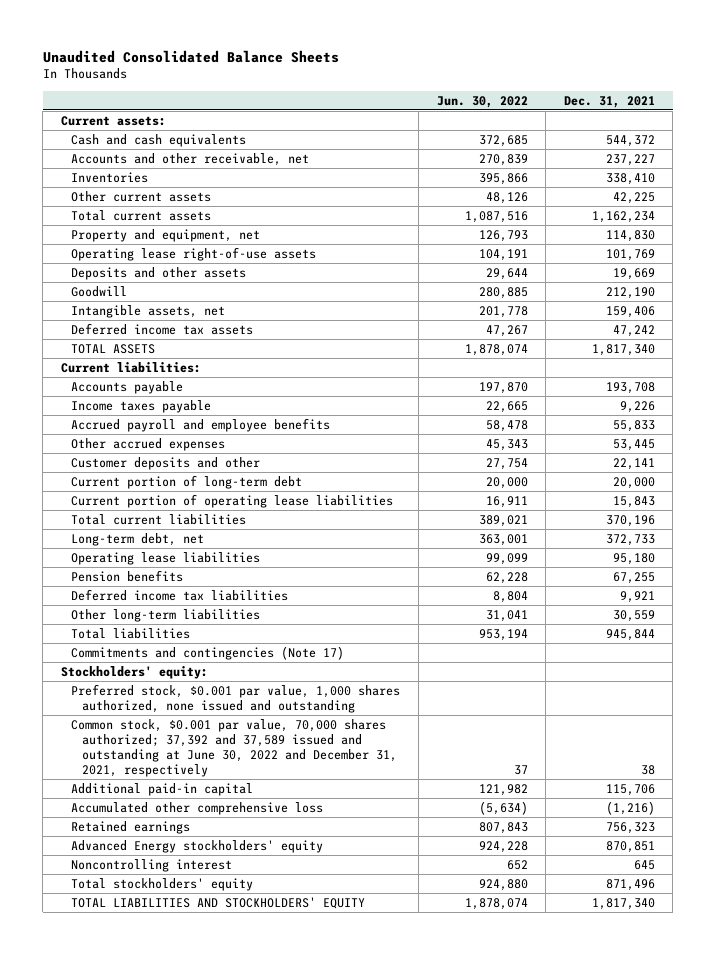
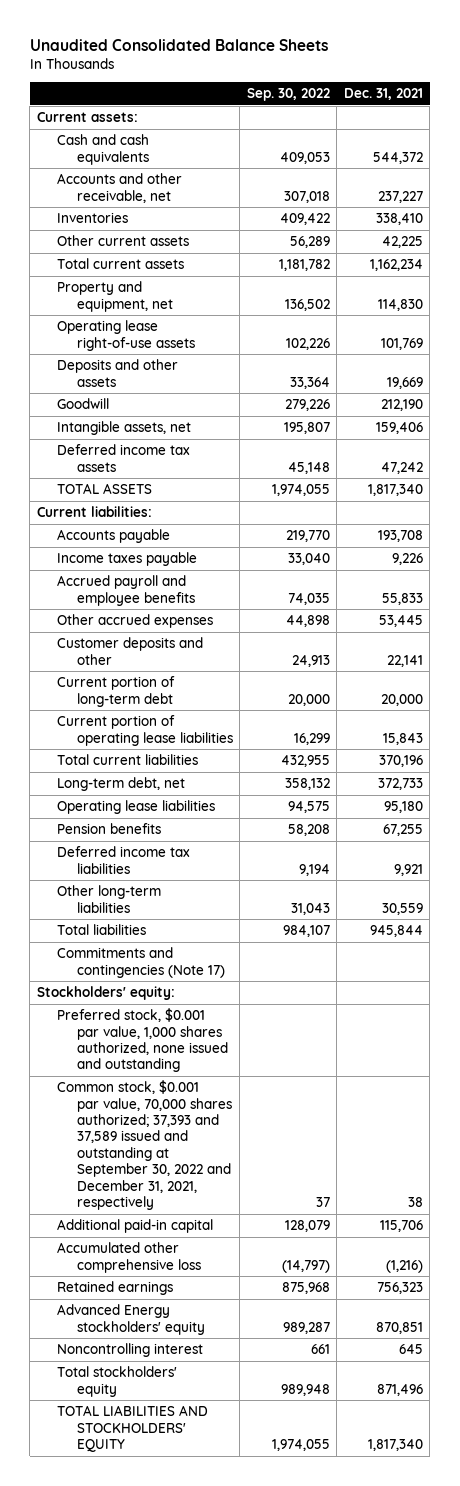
[436,95,528,108] Jun. 30, 2022 -> none
none -> [246,88,330,102] Sep. 30, 2022
[71,718,397,778] Common stock, $0.001 par value, 70,000 shares authorized; 37,392 and 37,589 issued and outstanding at June 30, 2022 and December 31, 2021, respectively -> [56,1080,233,1211] Common stock, $0.001 par value, 70,000 shares authorized; 37,393 and 37,589 issued and outstanding at September 30, 2022 and December 31, 2021, respectively

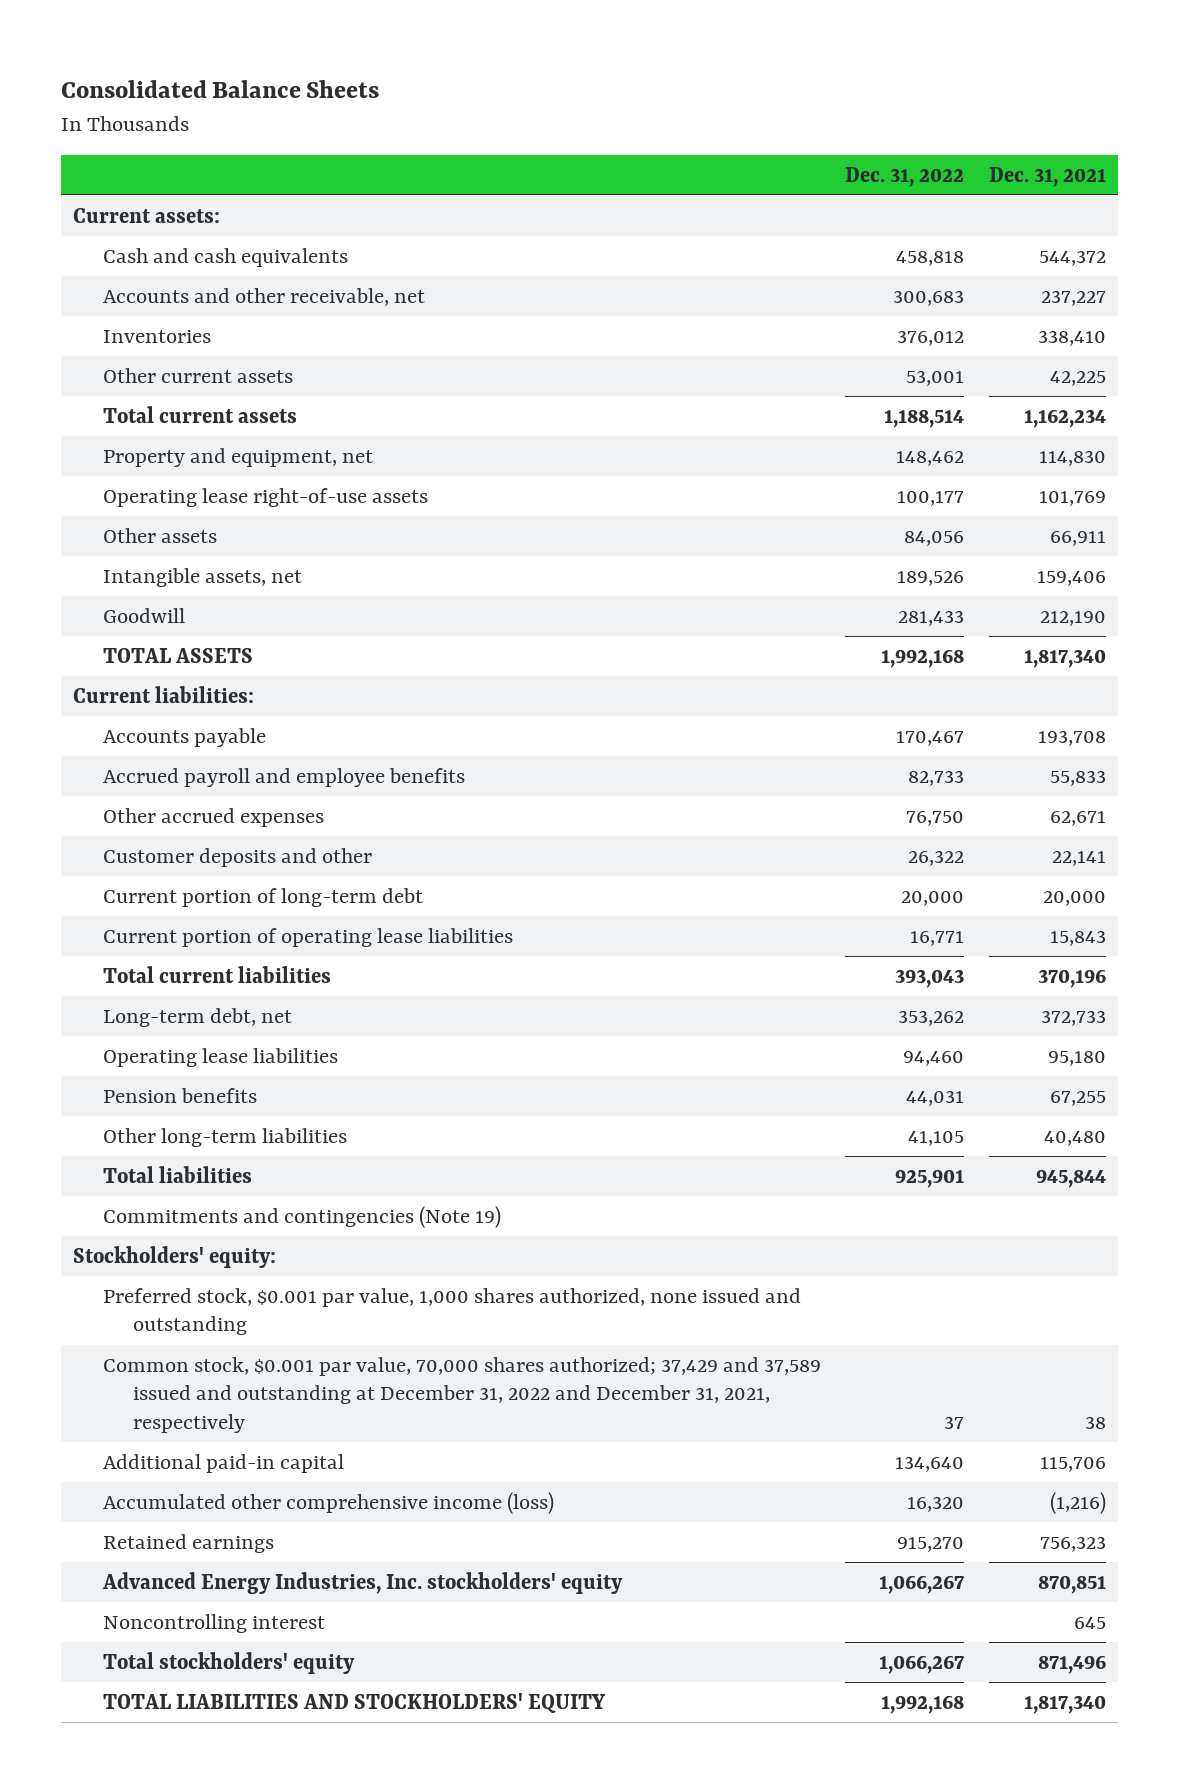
[29,38,328,51] Unaudited Consolidated Balance Sheets -> [60,80,379,99] Consolidated Balance Sheets
[246,88,330,102] Sep. 30, 2022 -> none
none -> [845,166,965,187] Dec. 31, 2022
[56,359,178,387] Deposits and other assets -> [102,528,217,544] Other assets
[386,376,423,389] 19,669 -> [1049,531,1106,547] 66,911
[56,444,190,472] Deferred income tax assets -> none
[56,398,109,410] Goodwill -> [102,608,185,624] Goodwill
[56,552,197,567] Income taxes payable -> none
[378,615,423,628] 53,445 -> [1049,811,1106,827] 62,671
[56,846,190,874] Deferred income tax liabilities -> none
[381,902,423,915] 30,559 -> [1043,1131,1106,1147] 40,480
[56,947,226,978] Commitments and contingencies (Note 17) -> [102,1206,501,1229] Commitments and contingencies (Note 19)
[56,1080,233,1211] Common stock, $0.001 par value, 70,000 shares authorized; 37,393 and 37,589 issued and outstanding at September 30, 2022 and December 31, 2021, respectively -> [102,1357,821,1433] Common stock, $0.001 par value, 70,000 shares authorized; 37,429 and 37,589 issued and outstanding at December 31, 2022 and December 31, 2021, respectively
[56,1242,202,1273] Accumulated other comprehensive loss -> [102,1492,554,1515] Accumulated other comprehensive income (loss)
[56,1304,206,1335] Advanced Energy stockholders' equity -> [101,1572,623,1595] Advanced Energy Industries, Inc. stockholders' equity

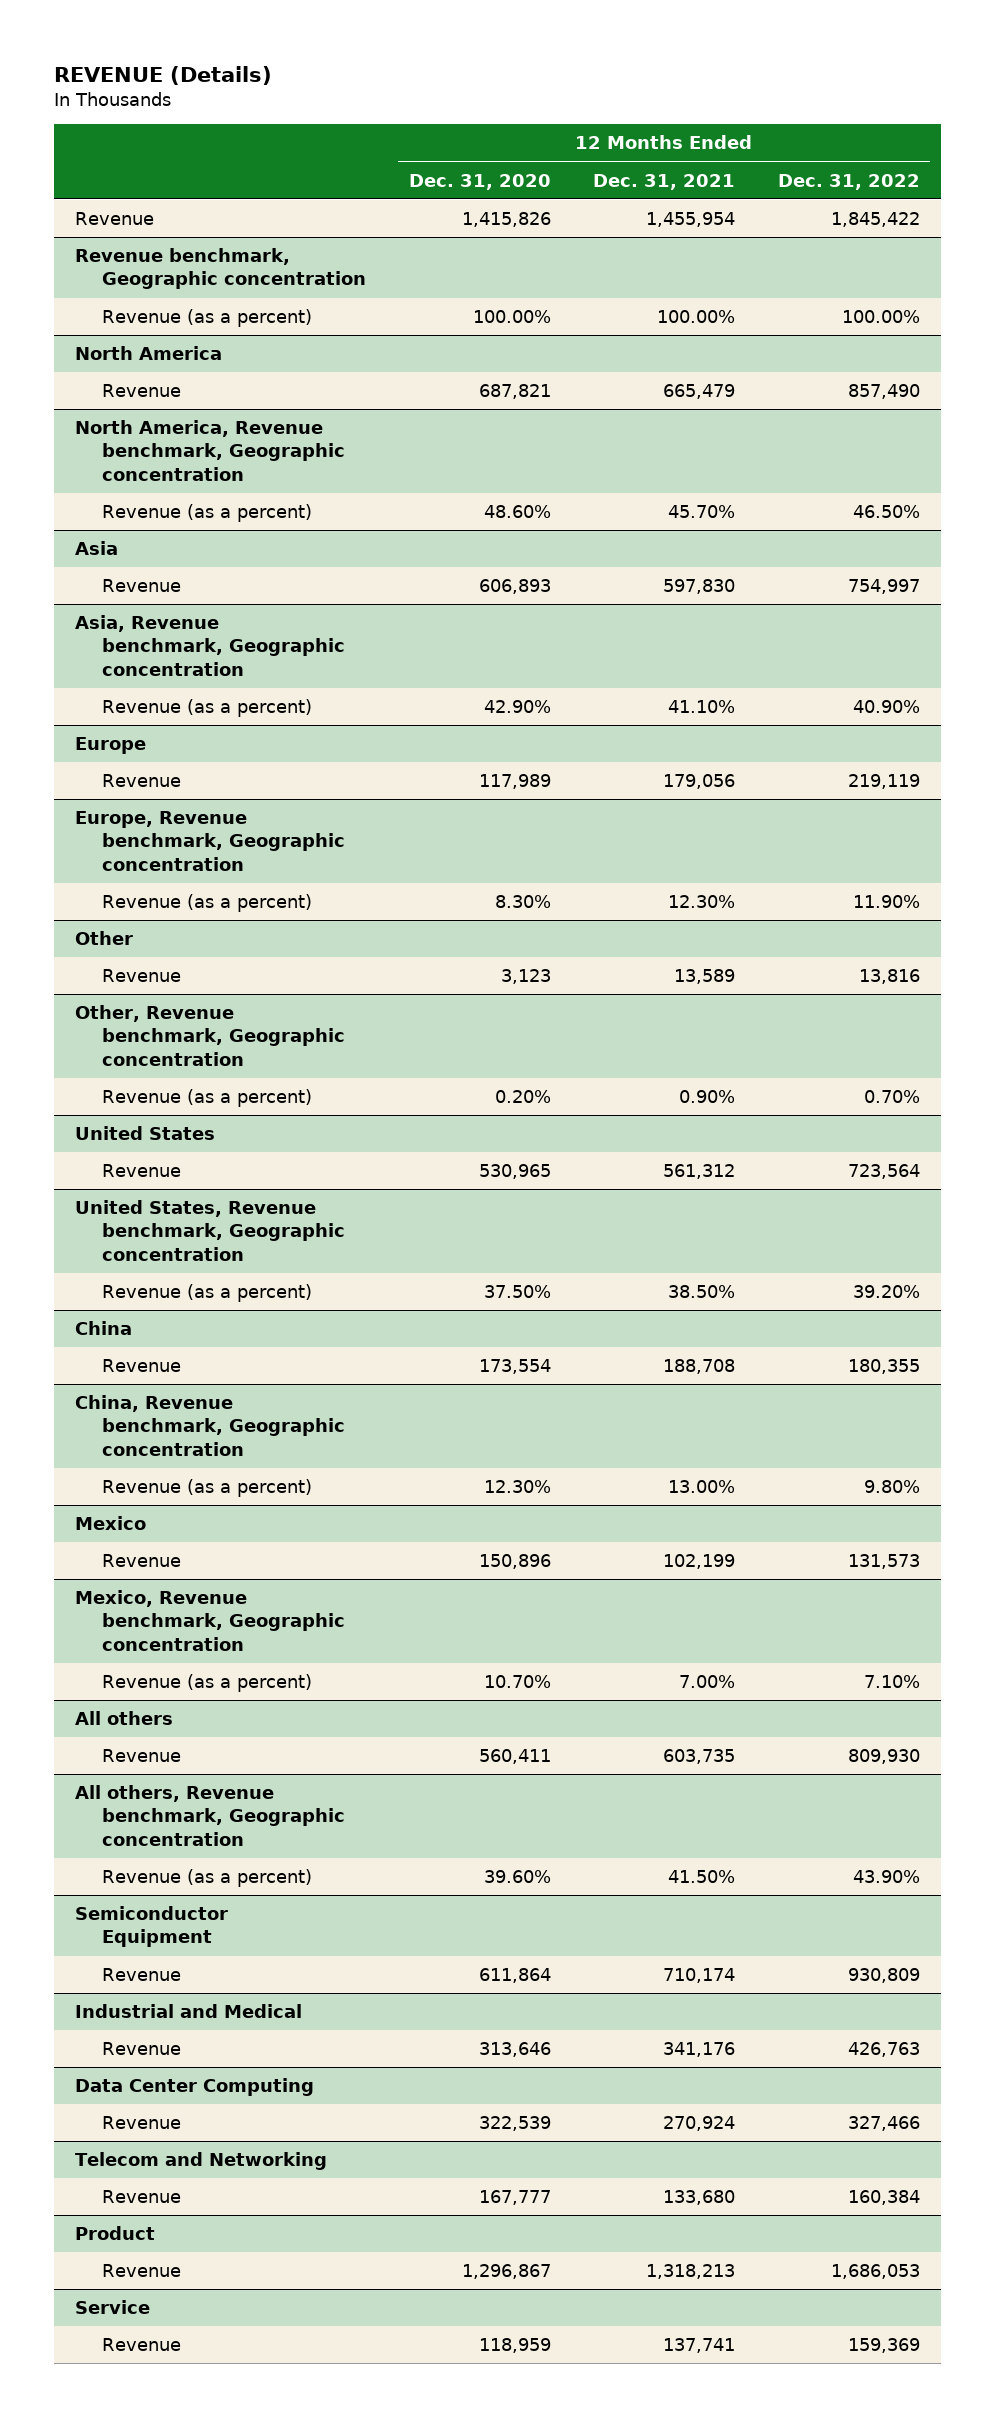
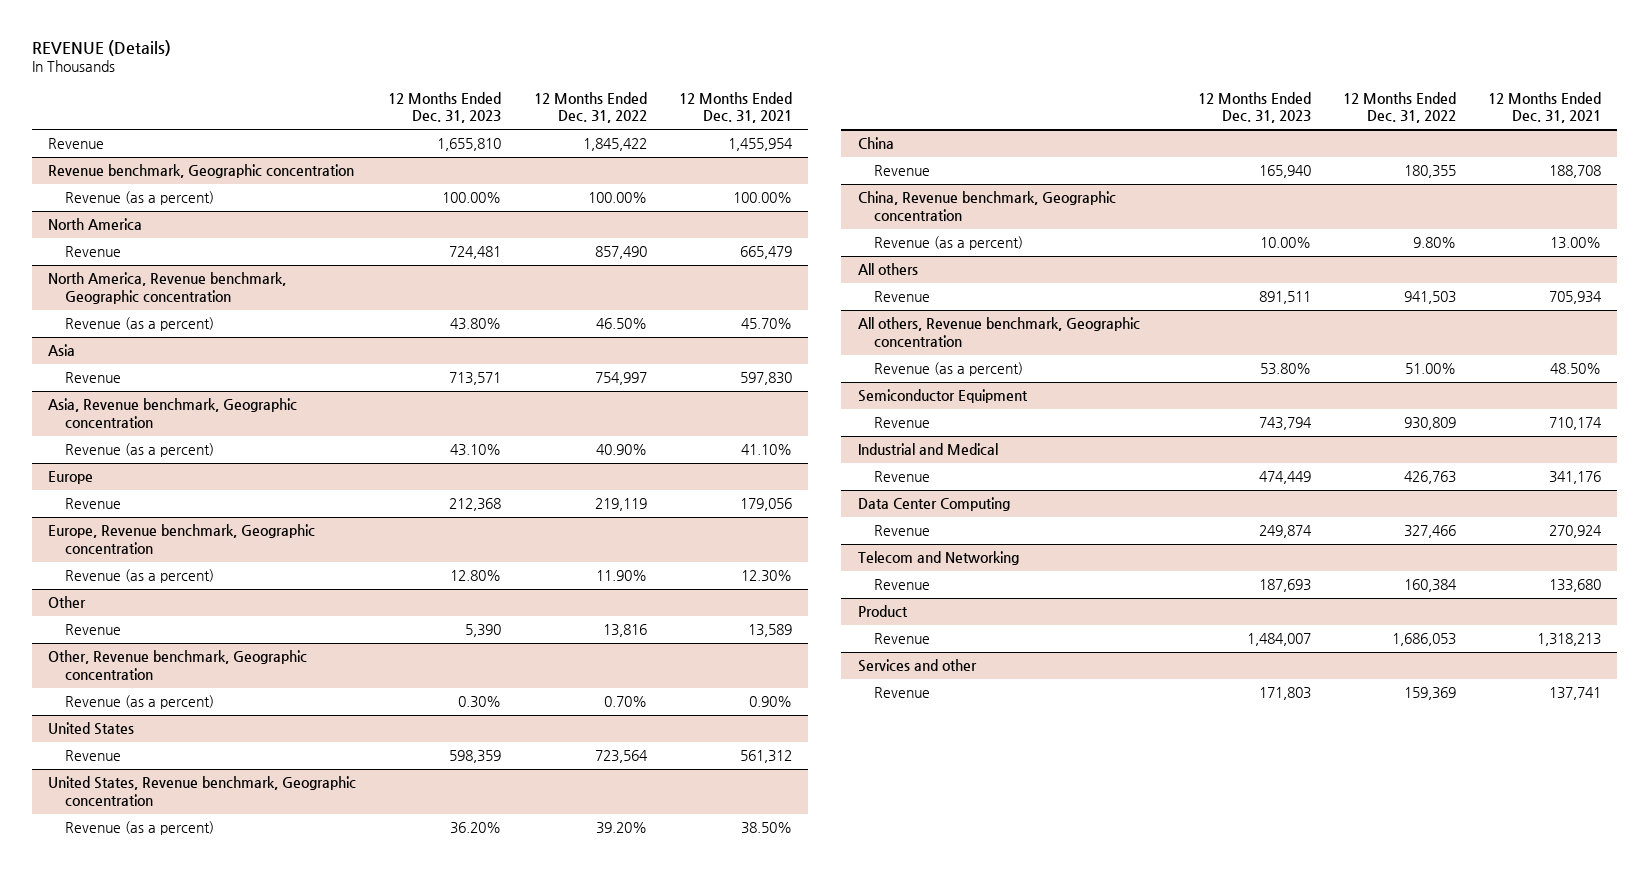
[408,173,551,190] Dec. 31, 2020 -> none
none -> [388,92,502,124] 12 Months Ended Dec. 31, 2023
[75,1516,147,1531] Mexico -> none
[102,1554,182,1568] Revenue -> none
[75,1590,346,1651] Mexico, Revenue benchmark, Geographic concentration -> none
[102,1674,313,1693] Revenue (as a percent) -> none
[663,1749,736,1765] 603,735 -> [1548,291,1602,305] 705,934
[847,1749,920,1765] 809,930 -> [1403,291,1456,305] 941,503
[668,1870,736,1884] 41.50% -> [1549,363,1601,375] 48.50%
[852,1870,920,1884] 43.90% -> [1404,363,1456,375] 51.00%
[75,2300,151,2315] Service -> none
none -> [857,659,977,673] Services and other

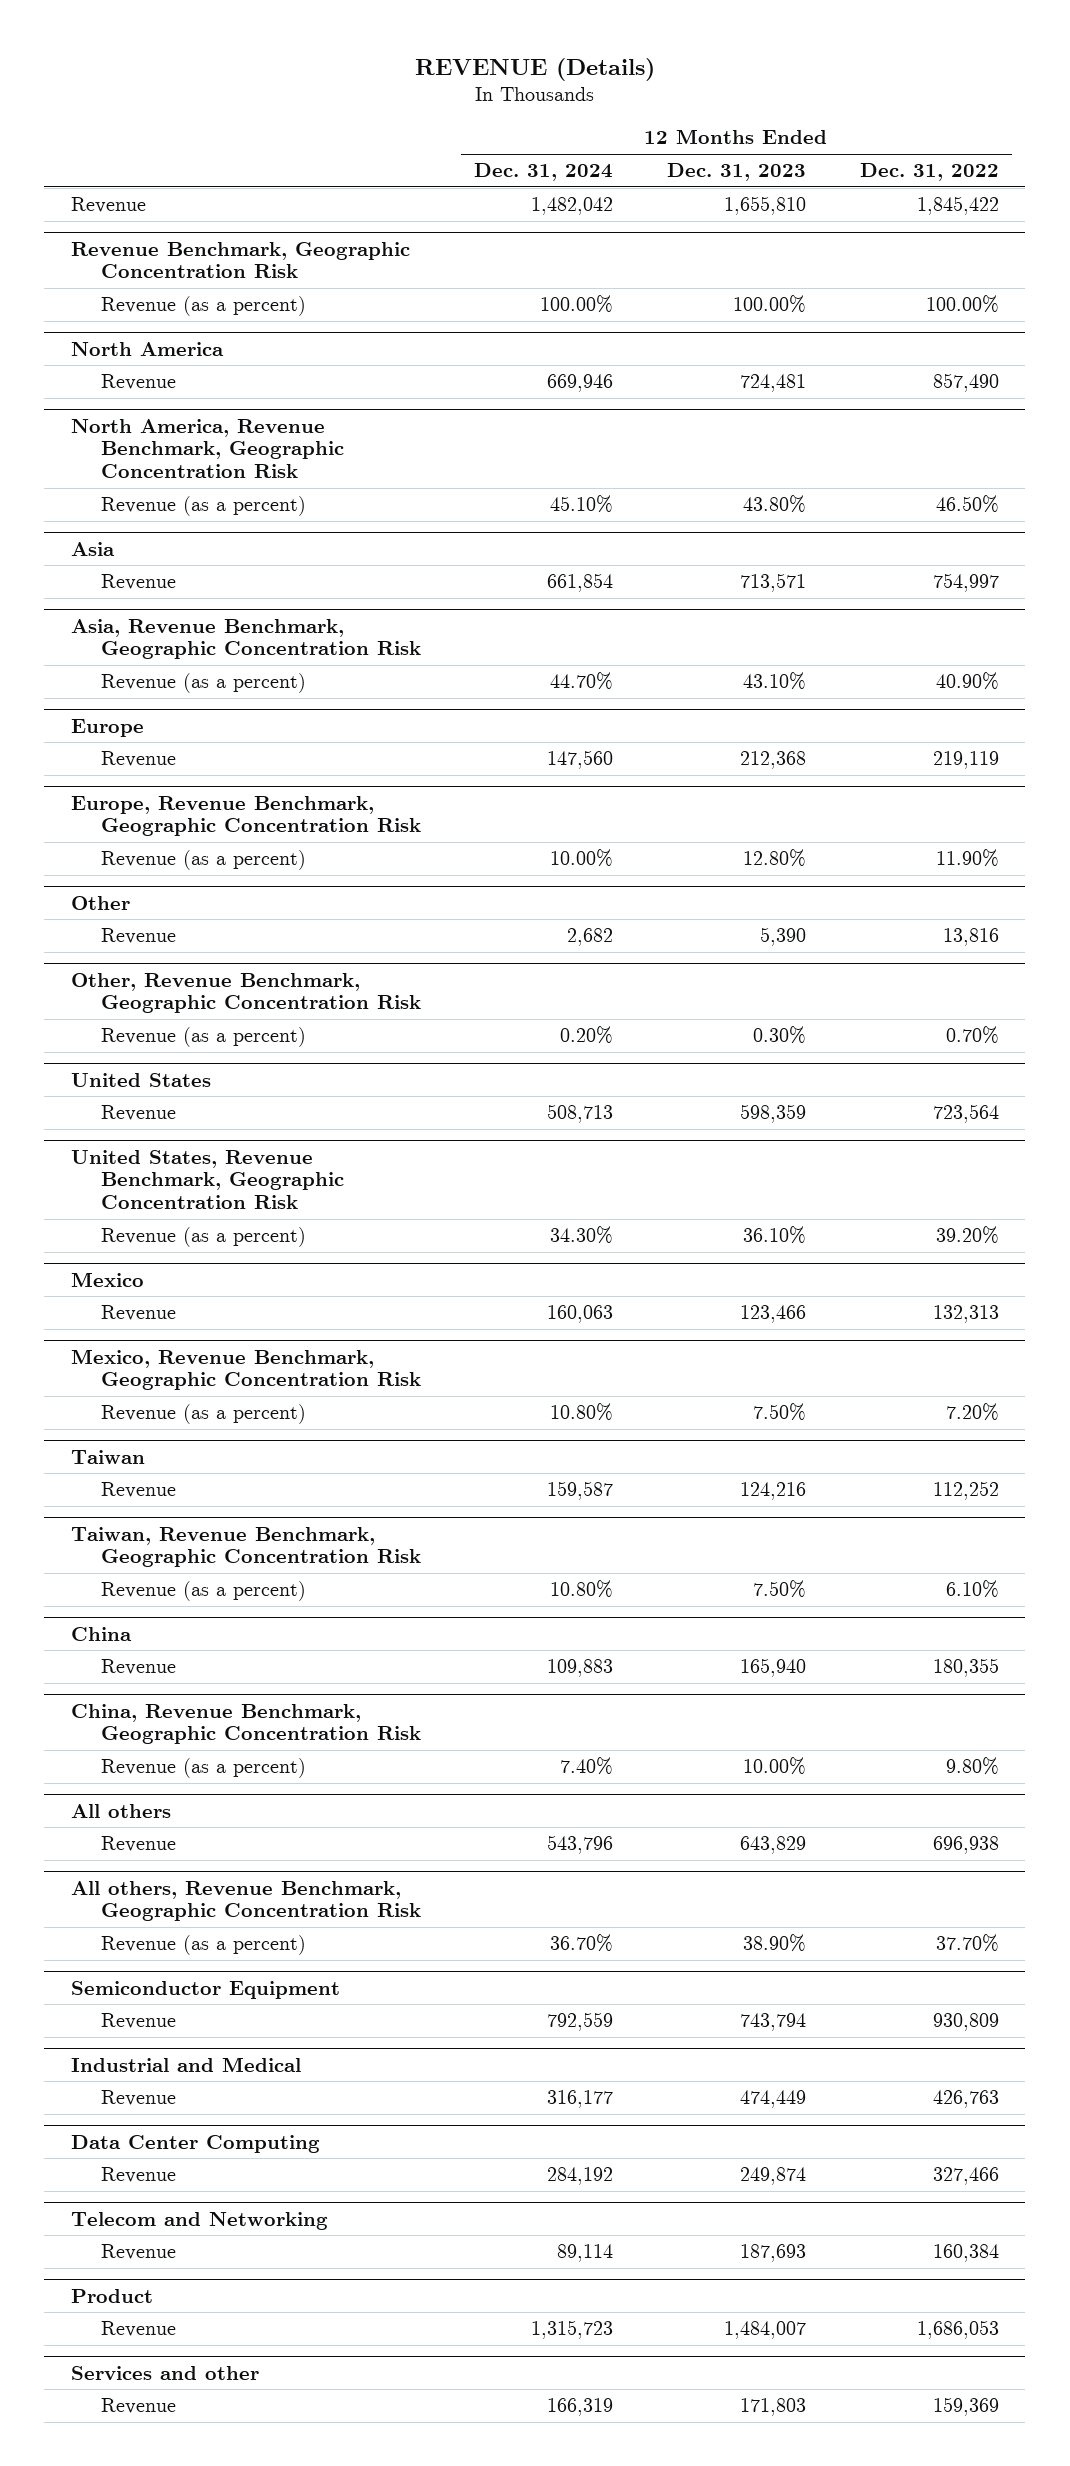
[678,92,792,124] 12 Months Ended Dec. 31, 2021 -> none
none -> [474,163,614,182] Dec. 31, 2024
[48,164,355,179] Revenue benchmark, Geographic concentration -> [70,241,410,279] Revenue Benchmark, Geographic Concentration Risk
[48,272,287,304] North America, Revenue benchmark, Geographic concentration -> [70,418,344,479] North America, Revenue Benchmark, Geographic Concentration Risk
[48,398,298,428] Asia, Revenue benchmark, Geographic concentration -> [70,618,421,660] Asia, Revenue Benchmark, Geographic Concentration Risk
[48,524,316,554] Europe, Revenue benchmark, Geographic concentration -> [70,795,421,837] Europe, Revenue Benchmark, Geographic Concentration Risk
[48,650,308,680] Other, Revenue benchmark, Geographic concentration -> [70,972,421,1014] Other, Revenue Benchmark, Geographic Concentration Risk
[48,776,357,806] United States, Revenue benchmark, Geographic concentration -> [70,1149,344,1210] United States, Revenue Benchmark, Geographic Concentration Risk
[450,822,502,835] 36.20% -> [742,1226,806,1245] 36.10%
none -> [70,1271,144,1287] Mexico
none -> [100,1305,176,1322] Revenue
none -> [70,1348,421,1391] Mexico, Revenue Benchmark, Geographic Concentration Risk
none -> [100,1404,306,1425] Revenue (as a percent)
none -> [70,1449,145,1464] Taiwan
none -> [100,1482,176,1499] Revenue
none -> [70,1526,421,1568] Taiwan, Revenue Benchmark, Geographic Concentration Risk
none -> [100,1581,306,1602] Revenue (as a percent)
[857,191,1116,221] China, Revenue benchmark, Geographic concentration -> [70,1703,421,1745] China, Revenue Benchmark, Geographic Concentration Risk
[1258,291,1311,305] 891,511 -> [739,1836,806,1855] 643,829
[1403,291,1456,305] 941,503 -> [932,1836,999,1855] 696,938
[857,317,1140,347] All others, Revenue benchmark, Geographic concentration -> [70,1880,421,1922] All others, Revenue Benchmark, Geographic Concentration Risk
[1259,363,1311,376] 53.80% -> [742,1934,806,1953] 38.90%
[1404,363,1456,375] 51.00% -> [935,1934,999,1953] 37.70%

